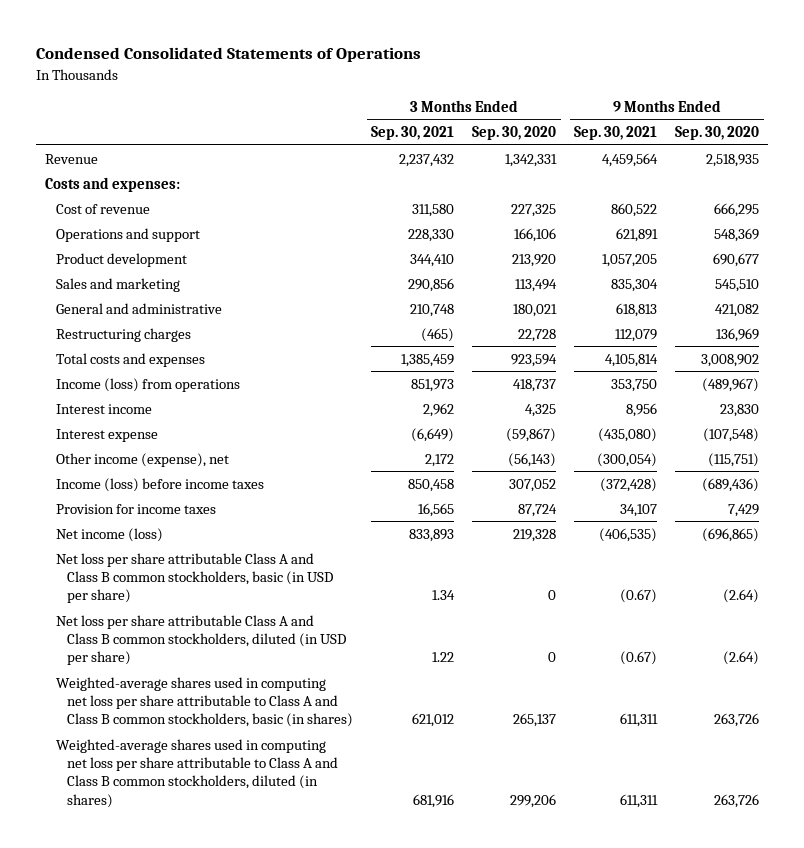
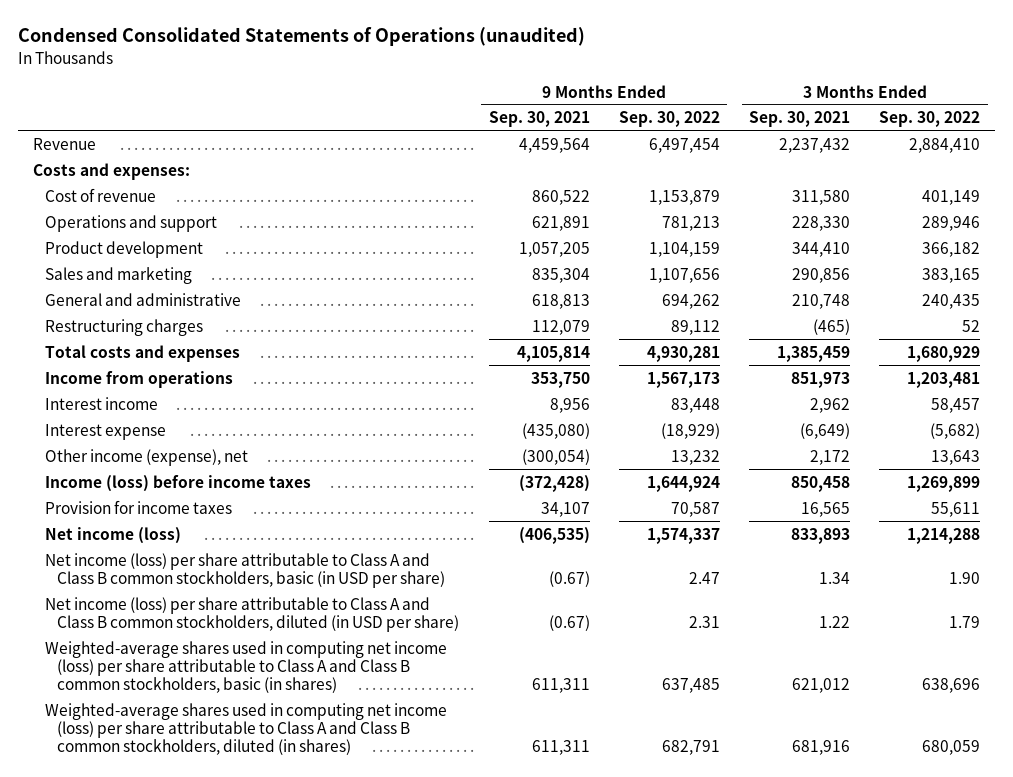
[36,47,422,63] Condensed Consolidated Statements of Operations -> [17,27,585,47] Condensed Consolidated Statements of Operations (unaudited)
[472,126,557,141] Sep. 30, 2020 -> none
[675,126,760,141] Sep. 30, 2020 -> none
none -> [618,111,720,128] Sep. 30, 2022
none -> [879,111,981,128] Sep. 30, 2022
[56,377,241,392] Income (loss) from operations -> [45,370,234,388] Income from operations
[56,552,334,604] Net loss per share attributable Class A and Class B common stockholders, basic (in USD per share) -> [45,552,446,588] Net income (loss) per share attributable to Class A and Class B common stockholders, basic (in USD per share)
[56,614,347,666] Net loss per share attributable Class A and Class B common stockholders, diluted (in USD per share) -> [45,596,460,632] Net income (loss) per share attributable to Class A and Class B common stockholders, diluted (in USD per share)
[56,676,354,728] Weighted-average shares used in computing net loss per share attributable to Class A and Class B common stockholders, basic (in shares) -> [45,640,448,694] Weighted-average shares used in computing net income (loss) per share attributable to Class A and Class B common stockholders, basic (in shares)
[56,738,339,808] Weighted-average shares used in computing net loss per share attributable to Class A and Class B common stockholders, diluted (in shares) -> [45,702,448,756] Weighted-average shares used in computing net income (loss) per share attributable to Class A and Class B common stockholders, diluted (in shares)

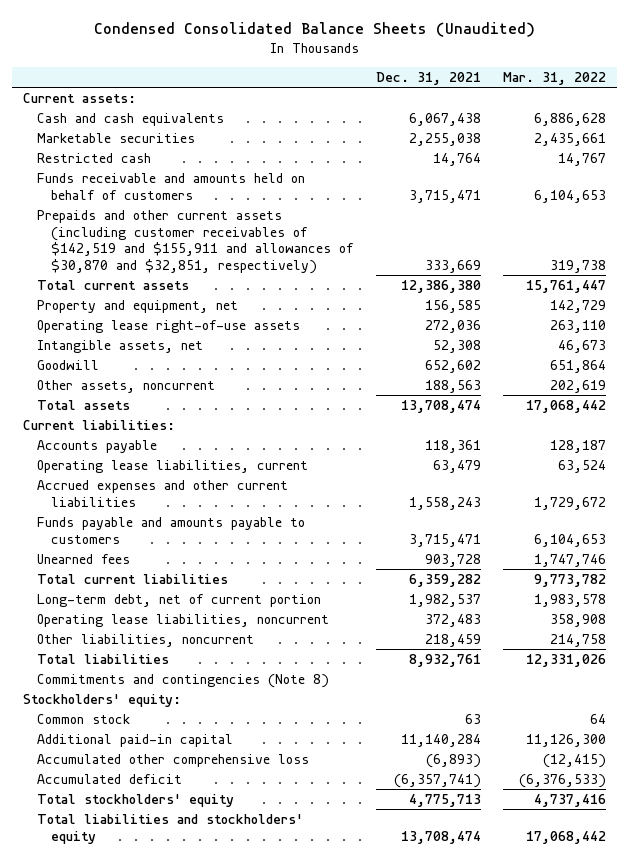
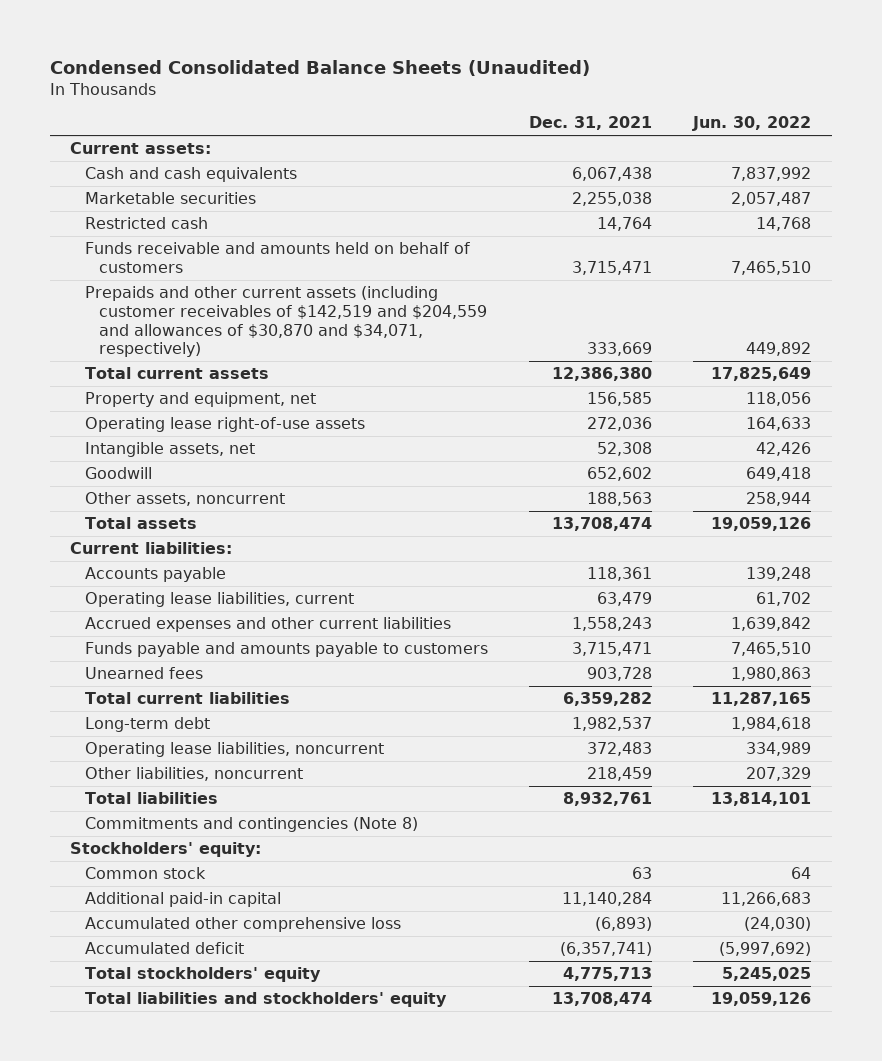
[503,72,607,86] Mar. 31, 2022 -> none
none -> [692,116,812,132] Jun. 30, 2022
[37,210,355,274] Prepaids and other current assets (including customer receivables of $142,519 and $155,911 and allowances of $30,870 and $32,851, respectively) -> [84,286,487,358] Prepaids and other current assets (including customer receivables of $142,519 and $204,559 and allowances of $30,870 and $34,071, respectively)
[37,594,322,608] Long-term debt, net of current portion -> [84,717,210,733] Long-term debt

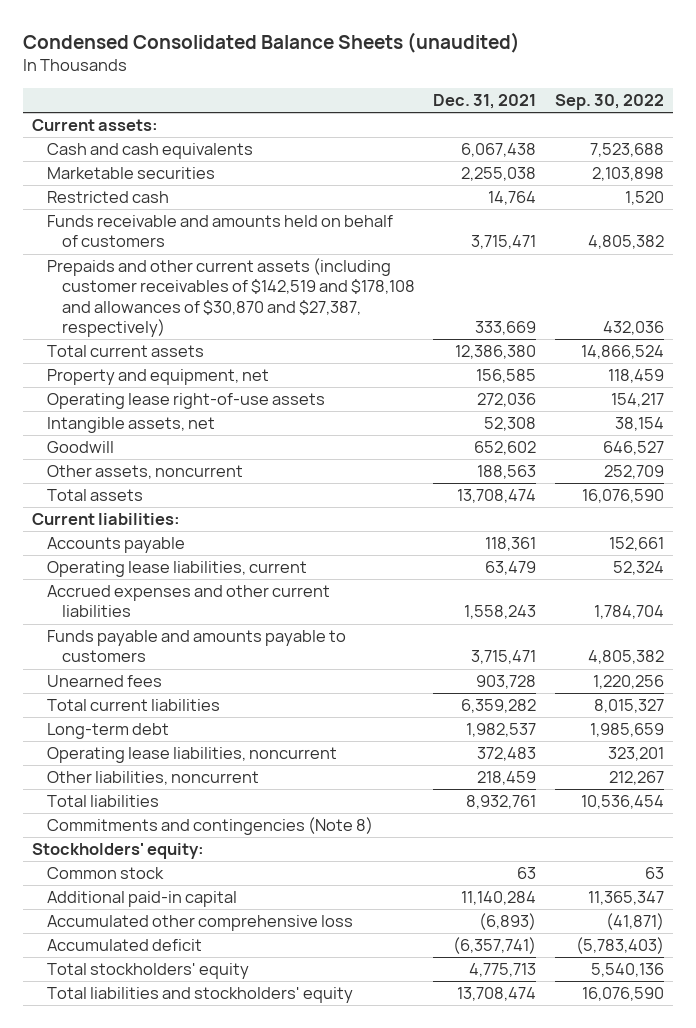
[49,59,590,76] Condensed Consolidated Balance Sheets (Unaudited) -> [23,31,521,53] Condensed Consolidated Balance Sheets (unaudited)
[692,116,812,132] Jun. 30, 2022 -> none
none -> [554,94,664,111] Sep. 30, 2022
[84,286,487,358] Prepaids and other current assets (including customer receivables of $142,519 and $204,559 and allowances of $30,870 and $34,071, respectively) -> [47,258,415,337] Prepaids and other current assets (including customer receivables of $142,519 and $178,108 and allowances of $30,870 and $27,387, respectively)

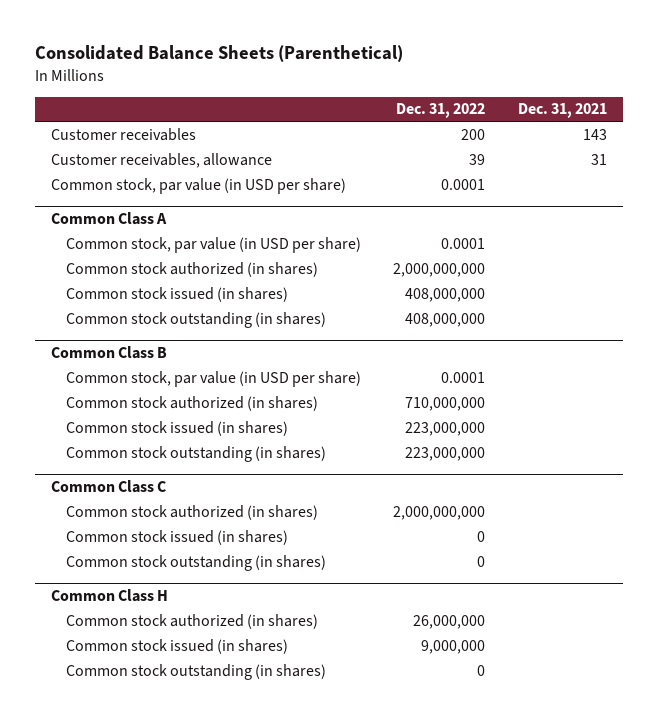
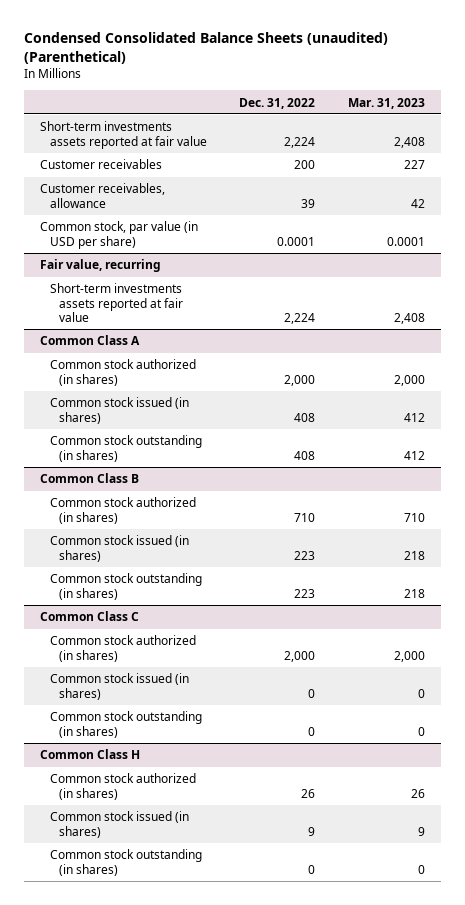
[34,45,403,63] Consolidated Balance Sheets (Parenthetical) -> [24,31,389,64] Condensed Consolidated Balance Sheets (unaudited) (Parenthetical)
[518,103,608,119] Dec. 31, 2021 -> none
none -> [347,97,425,109] Mar. 31, 2023
none -> [40,121,207,149] Short-term investments assets reported at fair value
none -> [40,259,162,273] Fair value, recurring
none -> [49,283,183,322] Short-term investments assets reported at fair value
[65,236,361,253] Common stock, par value (in USD per share) -> none
[393,262,486,277] 2,000,000,000 -> [284,374,316,386] 2,000
[405,287,486,302] 408,000,000 -> [294,412,316,422] 408
[405,312,486,327] 408,000,000 -> [294,450,316,460] 408
[65,370,361,387] Common stock, par value (in USD per share) -> none
[405,396,486,411] 710,000,000 -> [294,512,316,522] 710
[405,421,486,436] 223,000,000 -> [294,550,316,560] 223
[405,446,486,461] 223,000,000 -> [294,588,316,598] 223
[393,505,486,520] 2,000,000,000 -> [284,650,316,662] 2,000
[413,614,486,629] 26,000,000 -> [301,788,316,798] 26
[421,639,486,654] 9,000,000 -> [308,826,316,836] 9

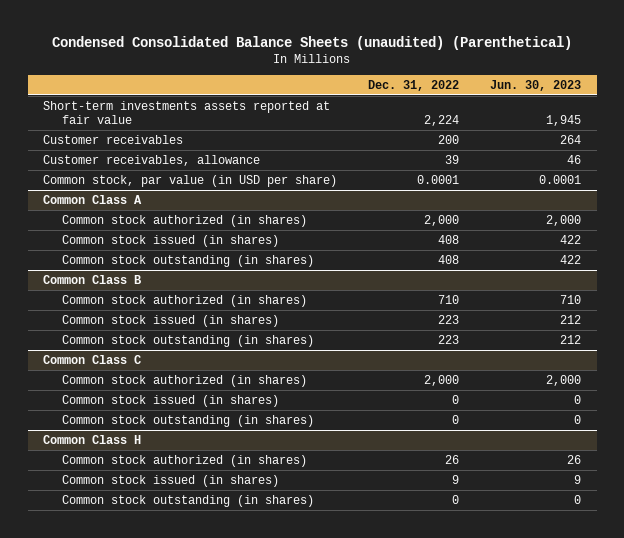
[347,97,425,109] Mar. 31, 2023 -> none
none -> [490,80,582,92] Jun. 30, 2023
[40,259,162,273] Fair value, recurring -> none
[49,283,183,322] Short-term investments assets reported at fair value -> none

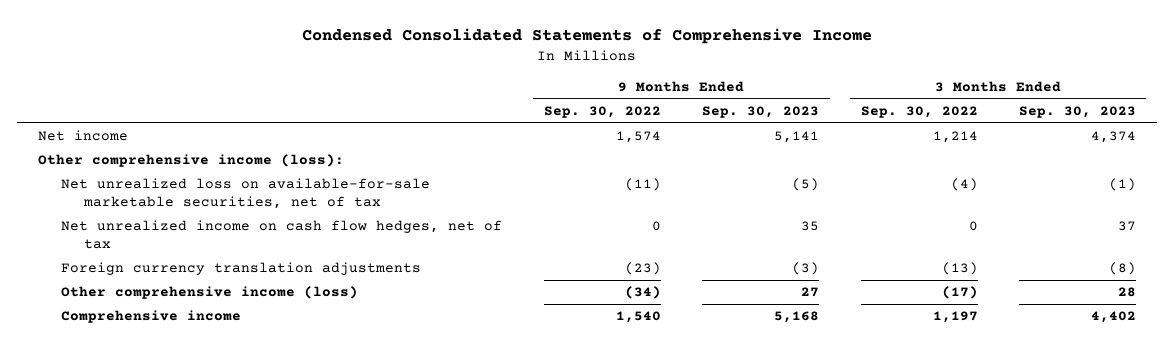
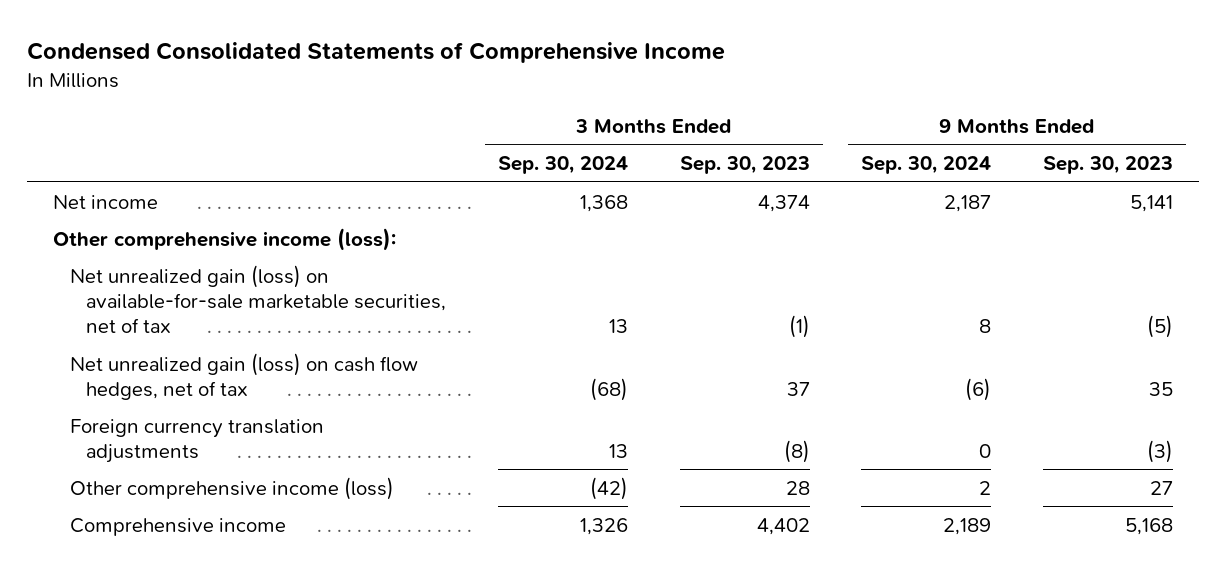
[543,106,661,119] Sep. 30, 2022 -> none
[860,106,978,119] Sep. 30, 2022 -> none
none -> [497,155,628,174] Sep. 30, 2024
none -> [861,155,992,174] Sep. 30, 2024
[61,178,431,209] Net unrealized loss on available-for-sale marketable securities, net of tax -> [69,264,446,333] Net unrealized gain (loss) on available-for-sale marketable securities, net of tax
[61,220,503,249] Net unrealized income on cash flow hedges, net of tax -> [69,352,418,400] Net unrealized gain (loss) on cash flow hedges, net of tax

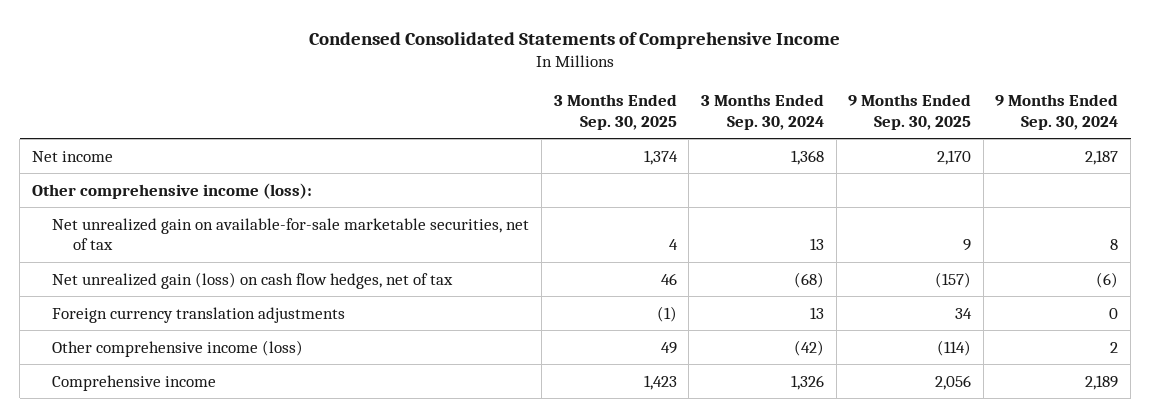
[679,155,810,174] Sep. 30, 2023 -> none
[1043,155,1174,174] Sep. 30, 2023 -> none
none -> [553,93,677,130] 3 Months Ended Sep. 30, 2025
none -> [848,93,972,130] 9 Months Ended Sep. 30, 2025
[69,264,446,333] Net unrealized gain (loss) on available-for-sale marketable securities, net of tax -> [52,217,530,251] Net unrealized gain on available-for-sale marketable securities, net of tax

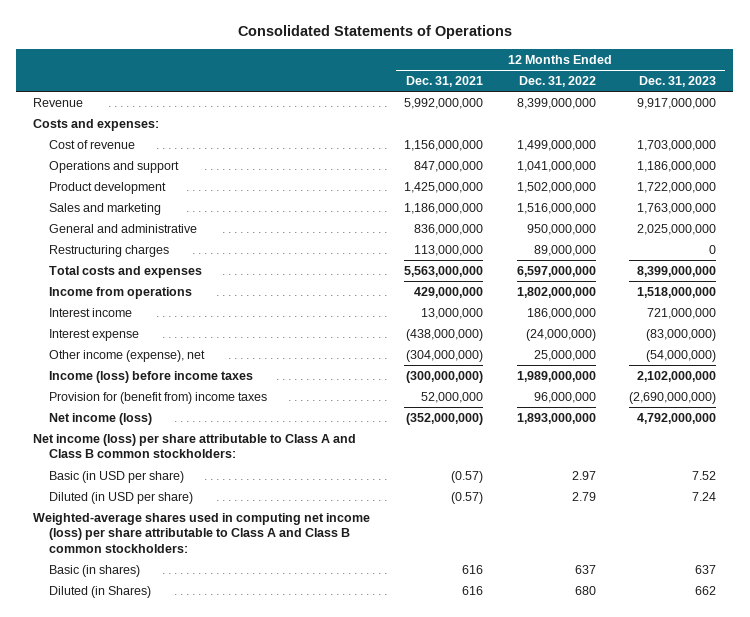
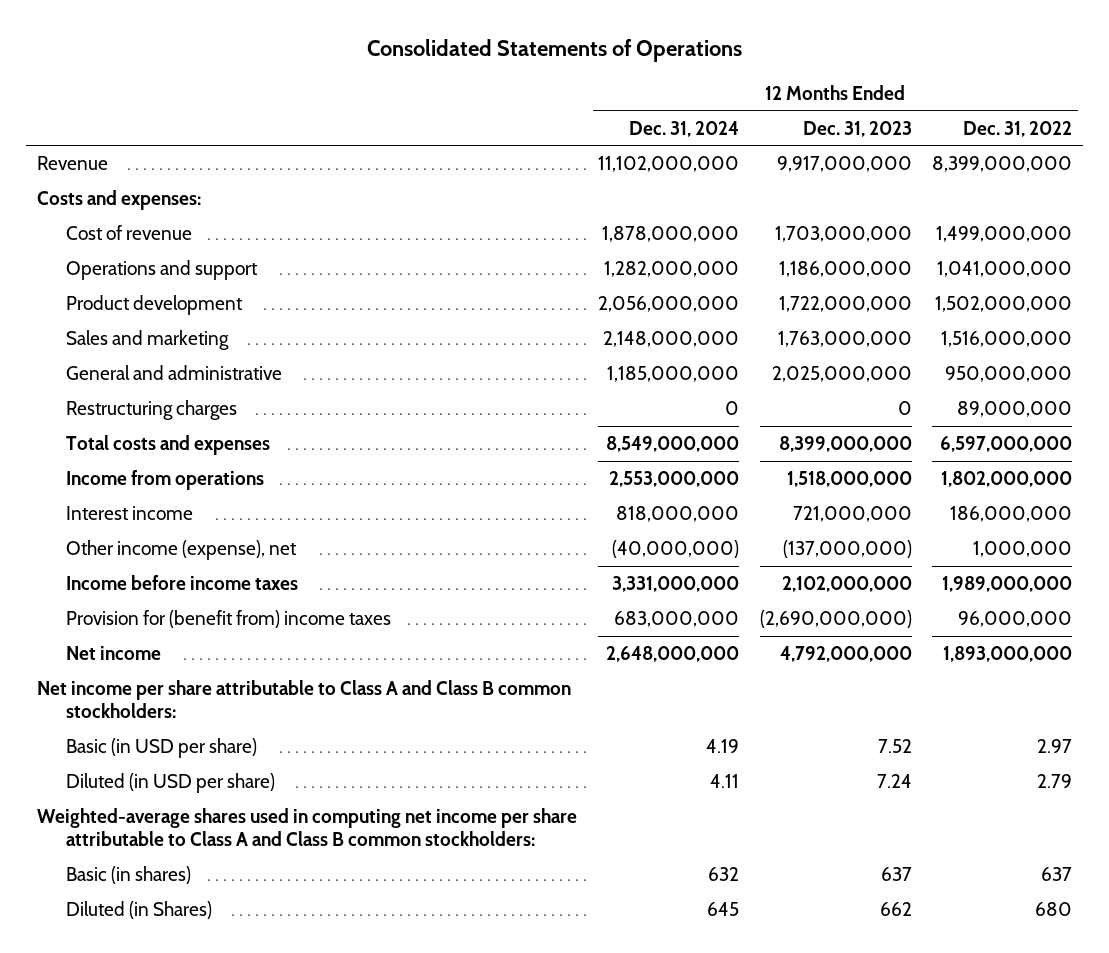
[405,76,483,88] Dec. 31, 2021 -> none
none -> [628,120,739,137] Dec. 31, 2024
[48,329,139,342] Interest expense -> none
[533,350,596,362] 25,000,000 -> [973,541,1073,558] 1,000,000
[646,350,717,363] (54,000,000) -> [782,540,912,559] (137,000,000)
[48,371,253,384] Income (loss) before income taxes -> [66,575,299,591] Income before income taxes
[48,413,152,426] Net income (loss) -> [66,646,162,661] Net income
[33,434,357,459] Net income (loss) per share attributable to Class A and Class B common stockholders: -> [36,680,571,719] Net income per share attributable to Class A and Class B common stockholders:
[33,513,371,553] Weighted-average shares used in computing net income (loss) per share attributable to Class A and Class B common stockholders: -> [36,808,577,847] Weighted-average shares used in computing net income per share attributable to Class A and Class B common stockholders:

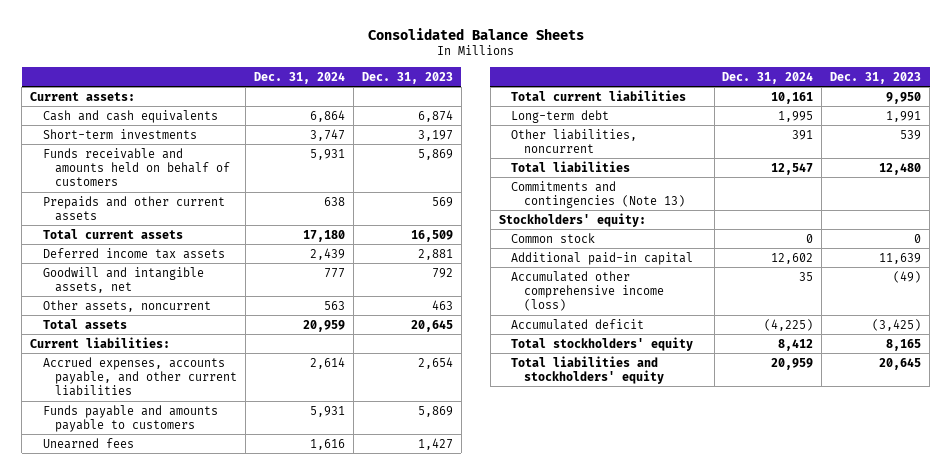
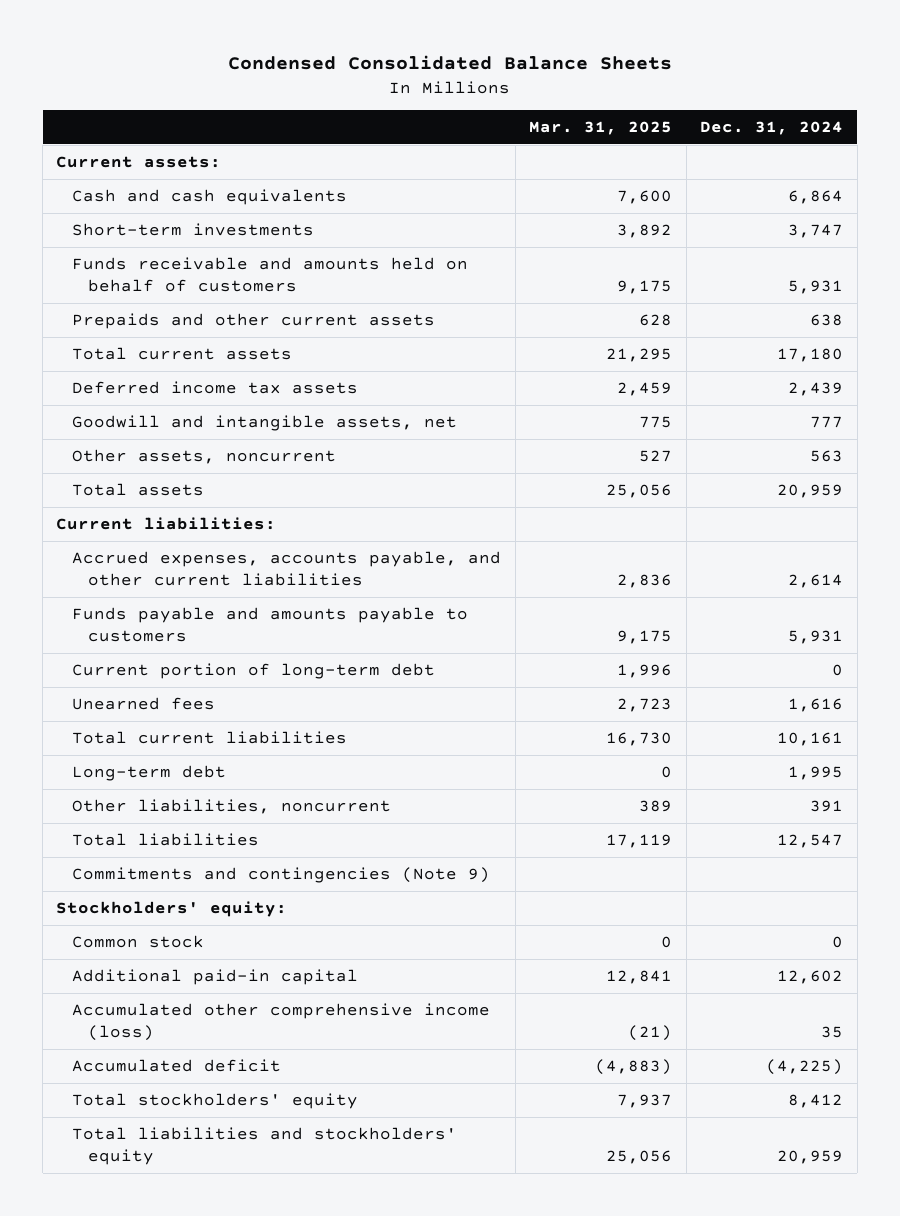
[367,27,584,40] Consolidated Balance Sheets -> [227,55,672,71] Condensed Consolidated Balance Sheets
[361,71,453,84] Dec. 31, 2023 -> none
none -> [529,121,673,136] Mar. 31, 2025
none -> [72,662,436,679] Current portion of long-term debt
[511,180,685,208] Commitments and contingencies (Note 13) -> [72,866,491,883] Commitments and contingencies (Note 9)

